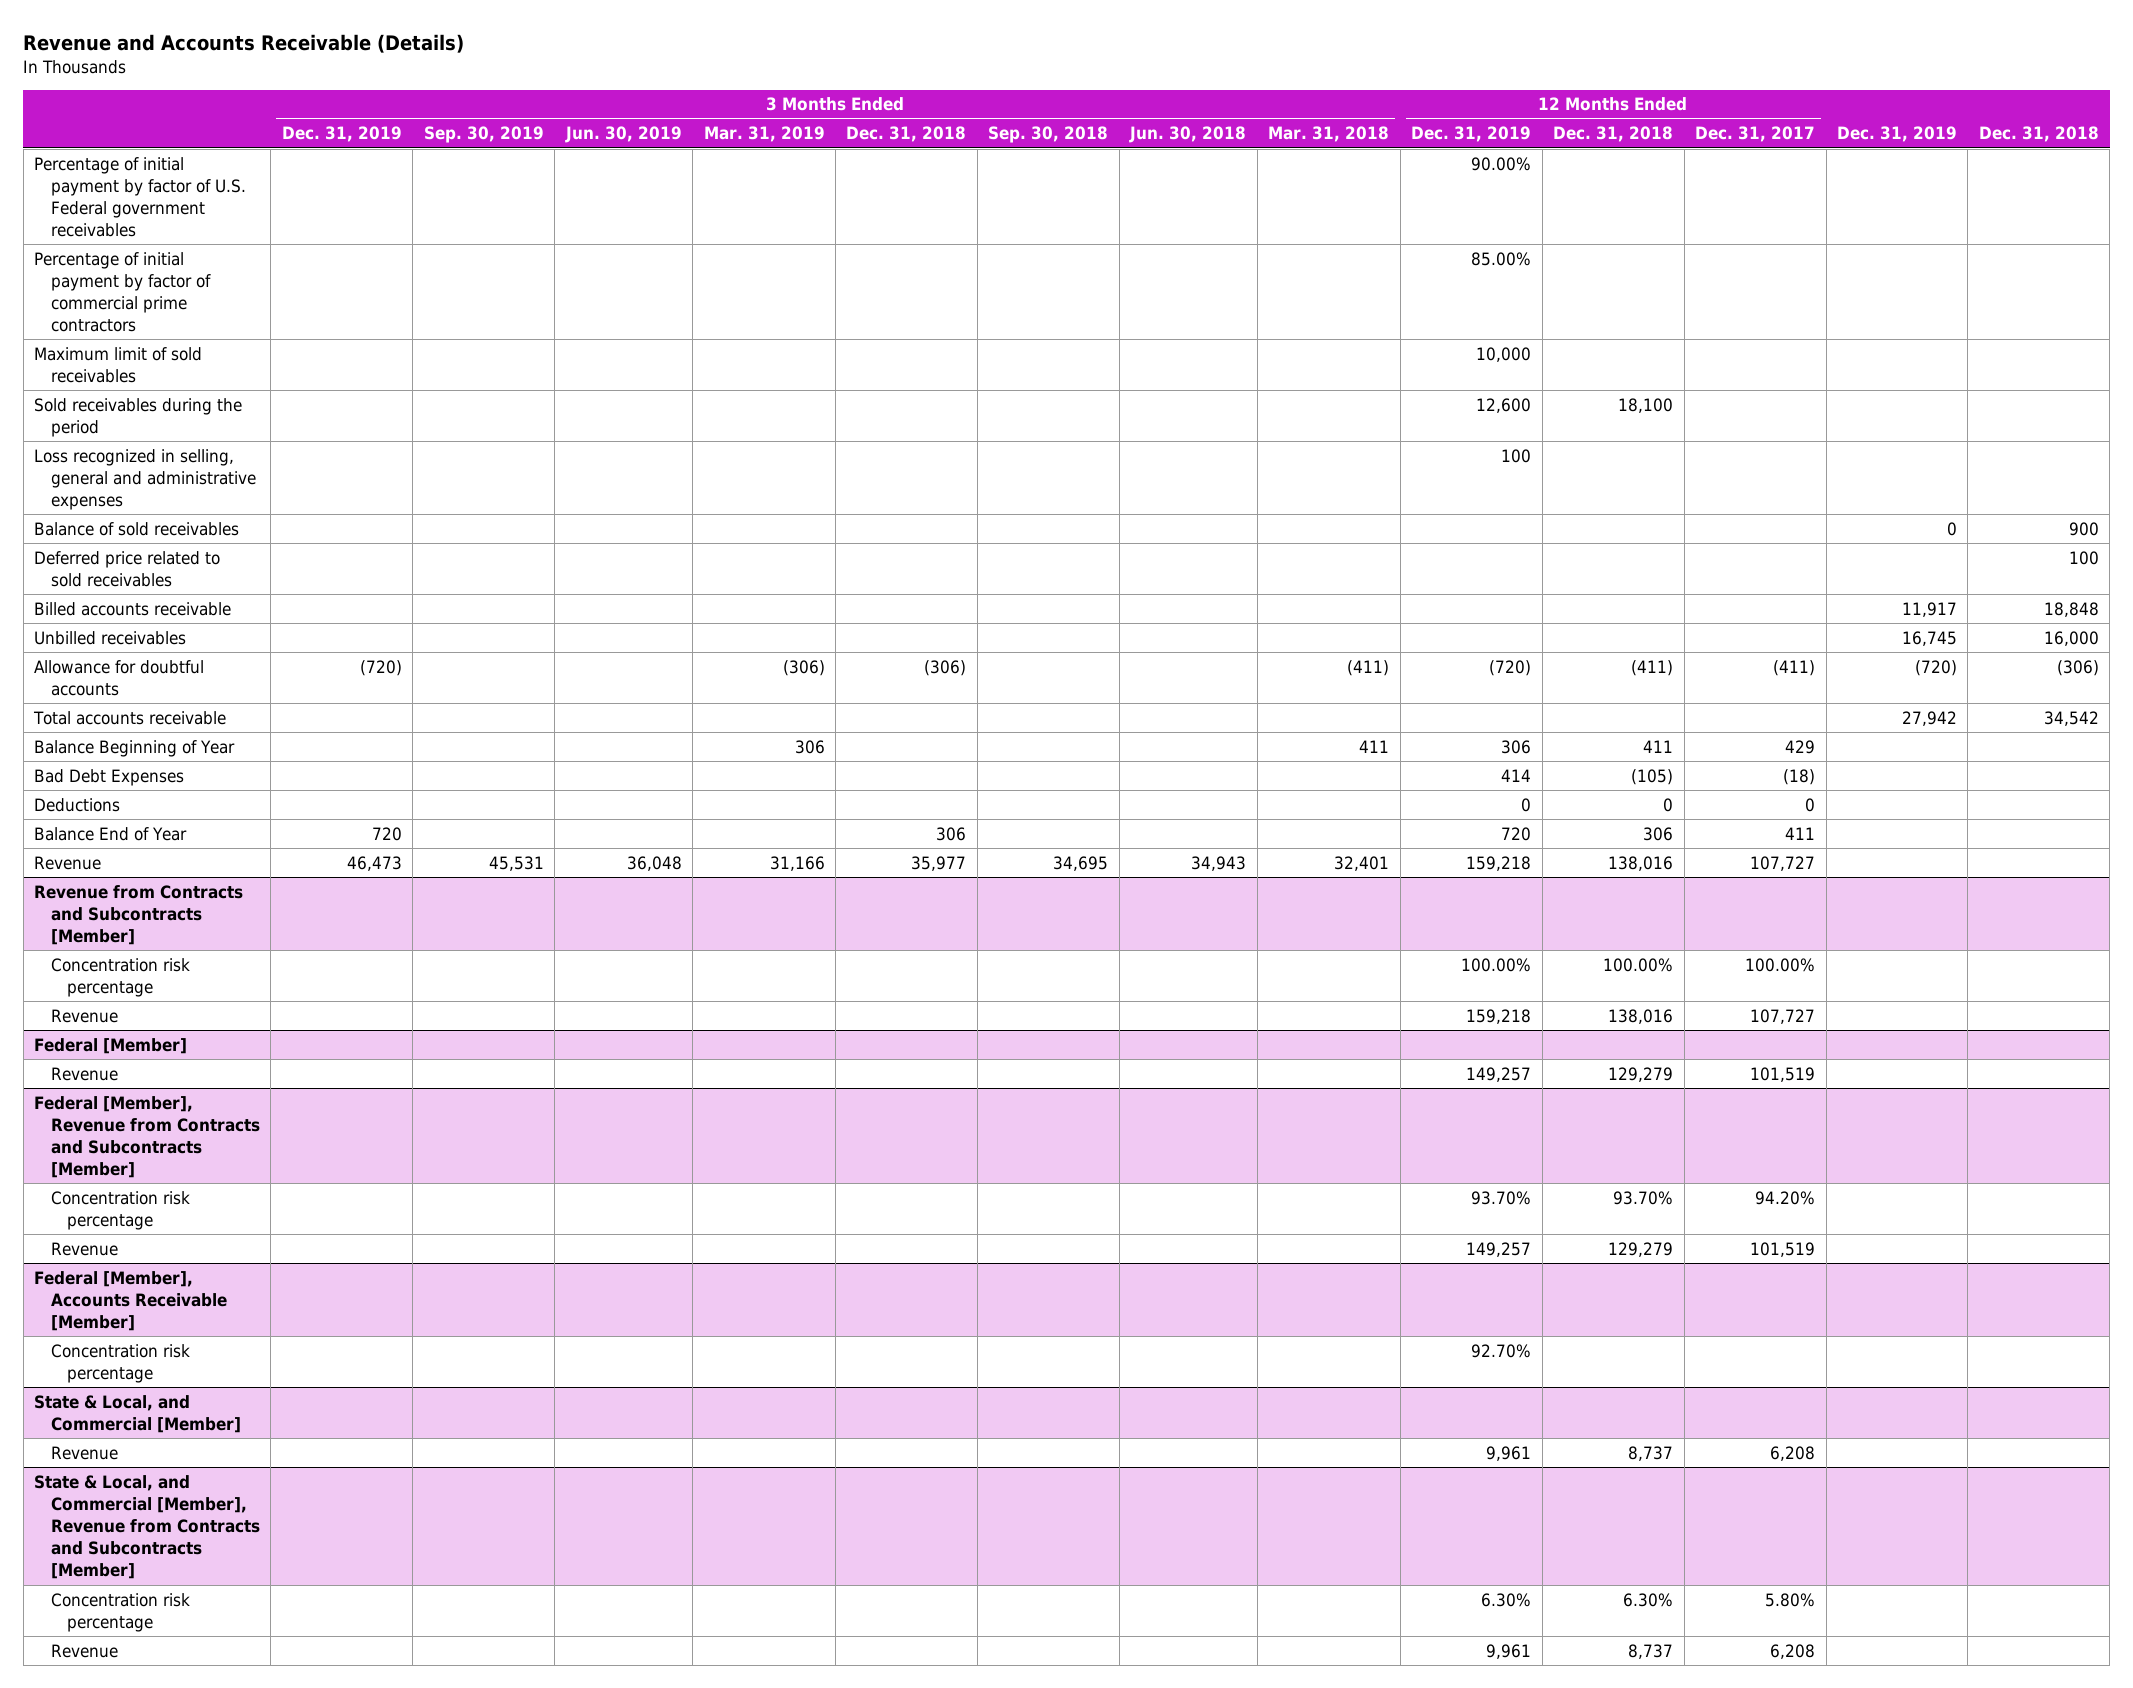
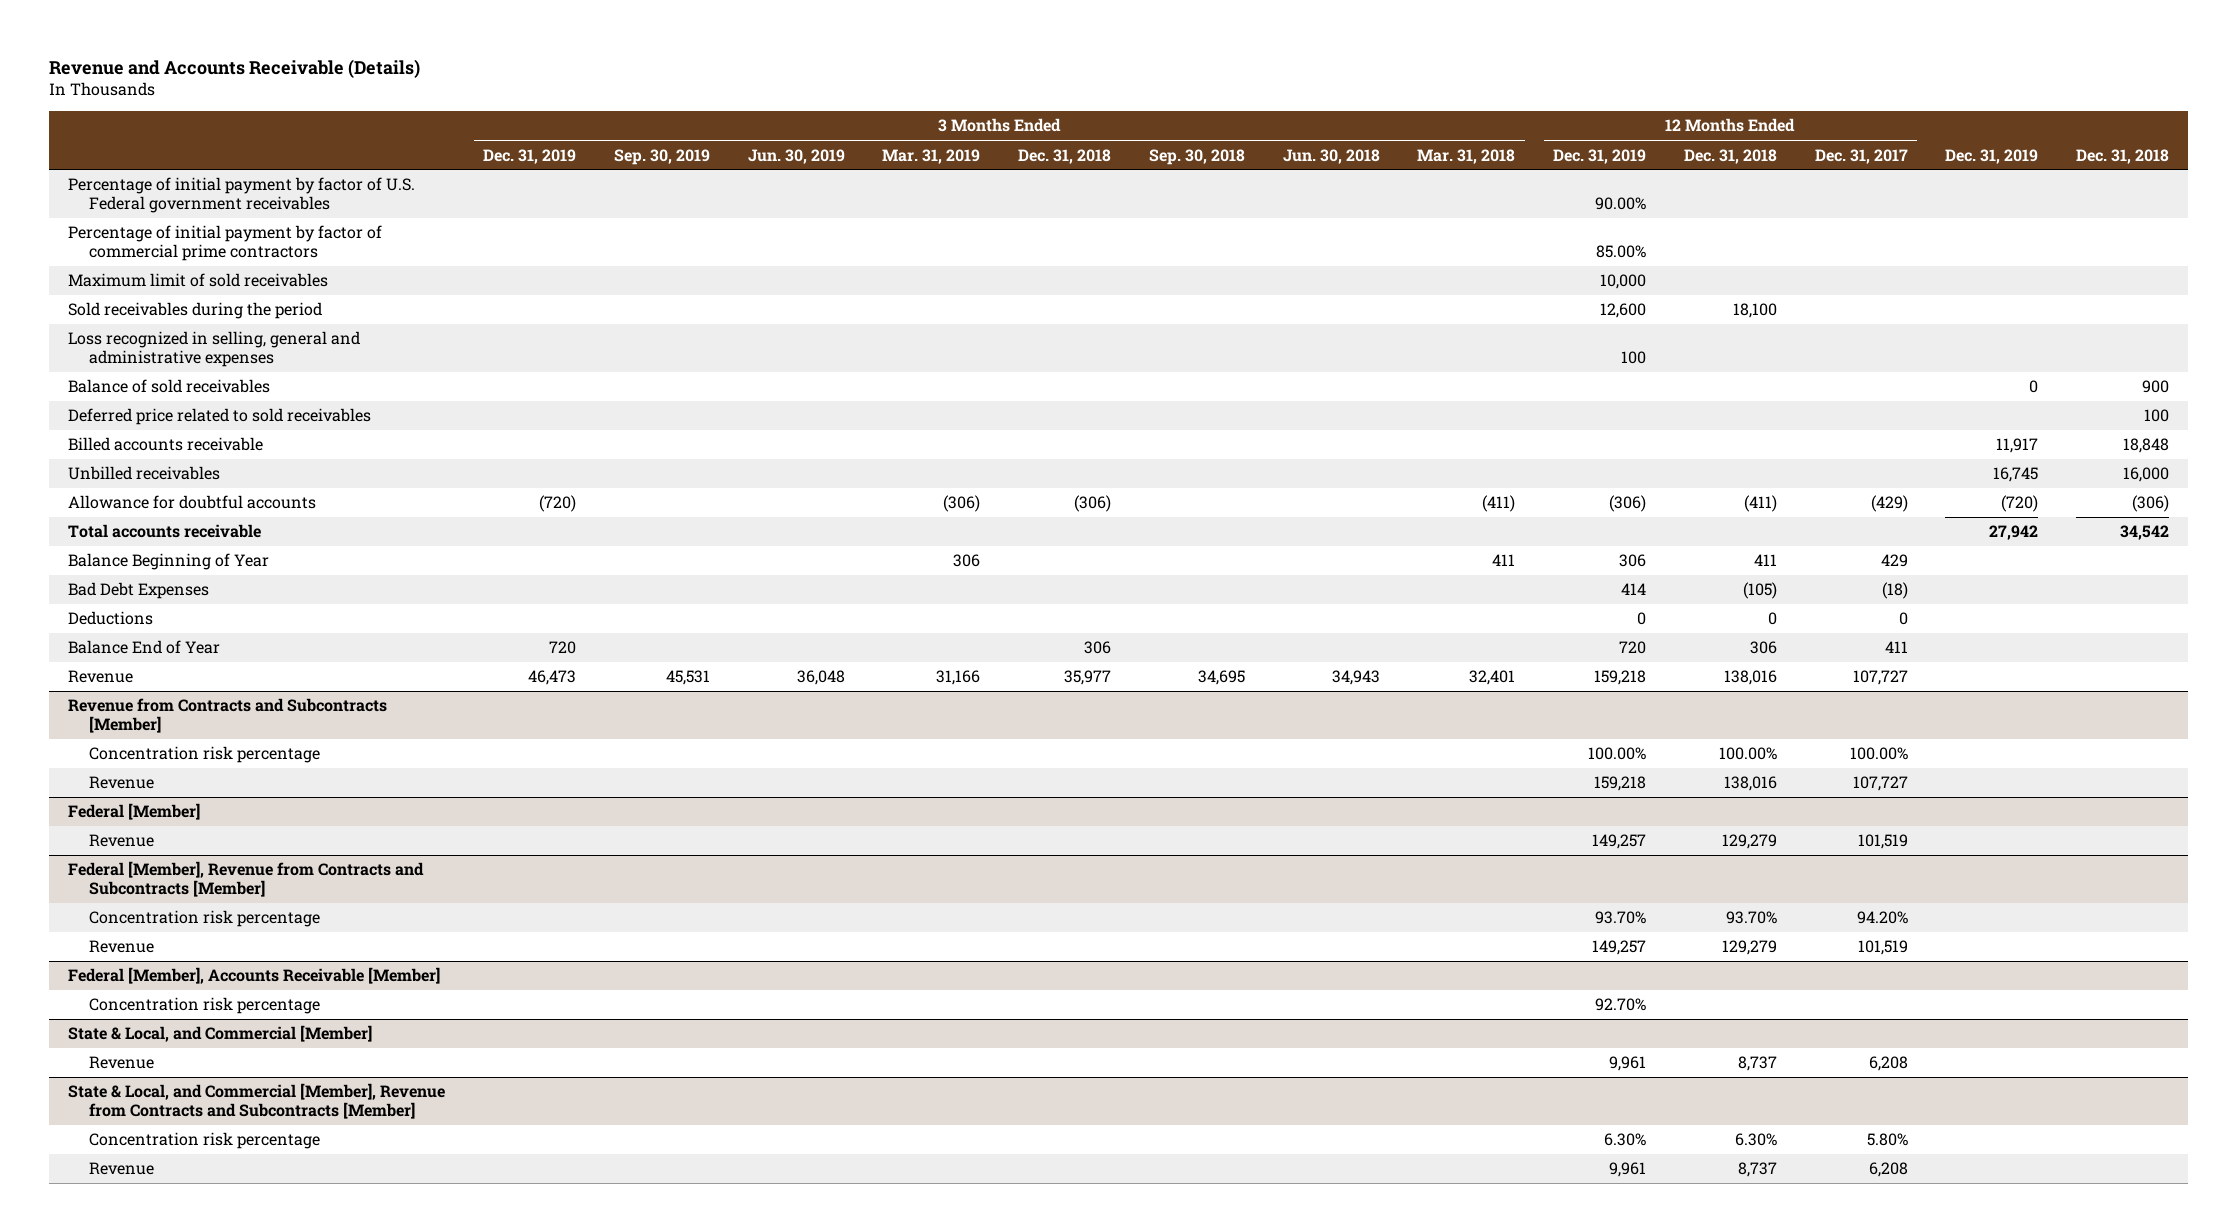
[1489,659,1532,676] (720) -> [1609,495,1647,513] (306)
[1773,659,1816,676] (411) -> [1870,495,1908,513] (429)

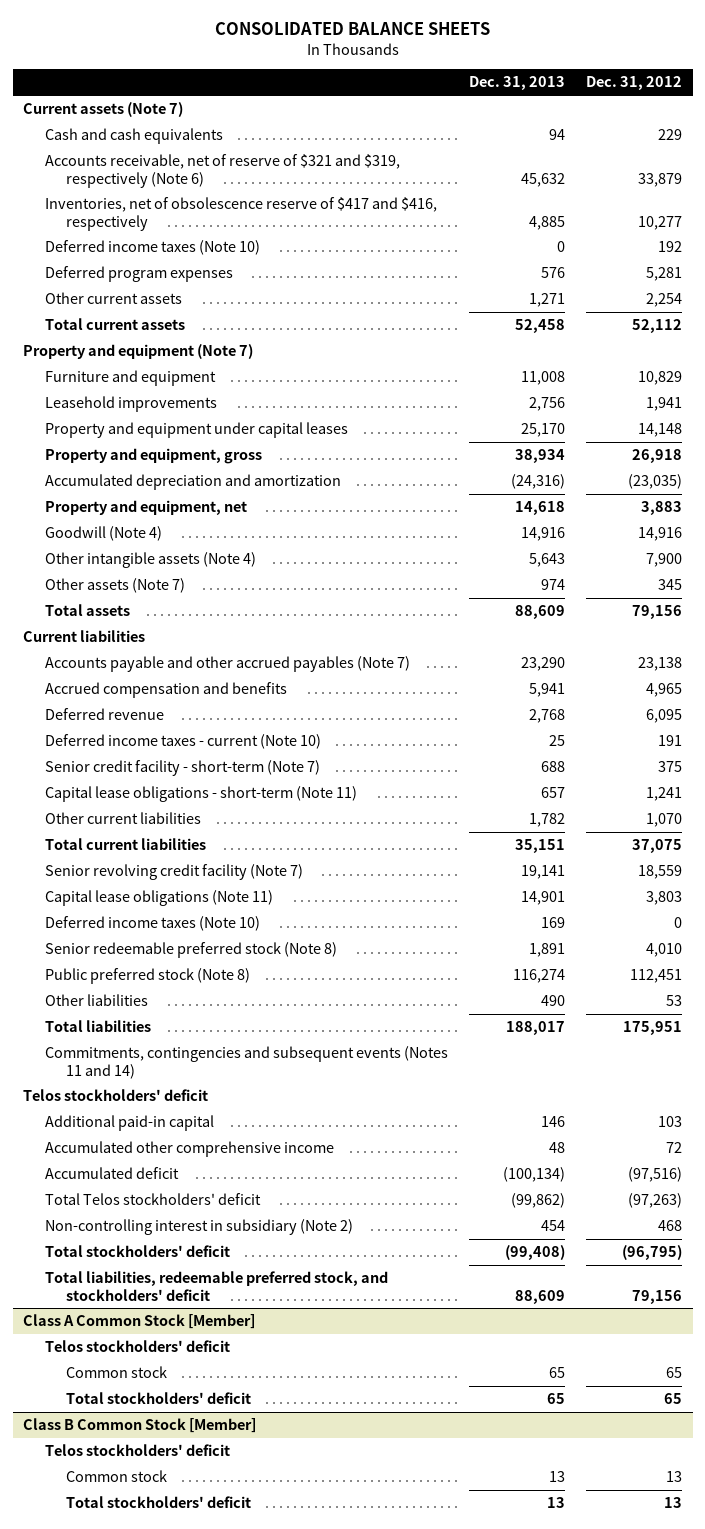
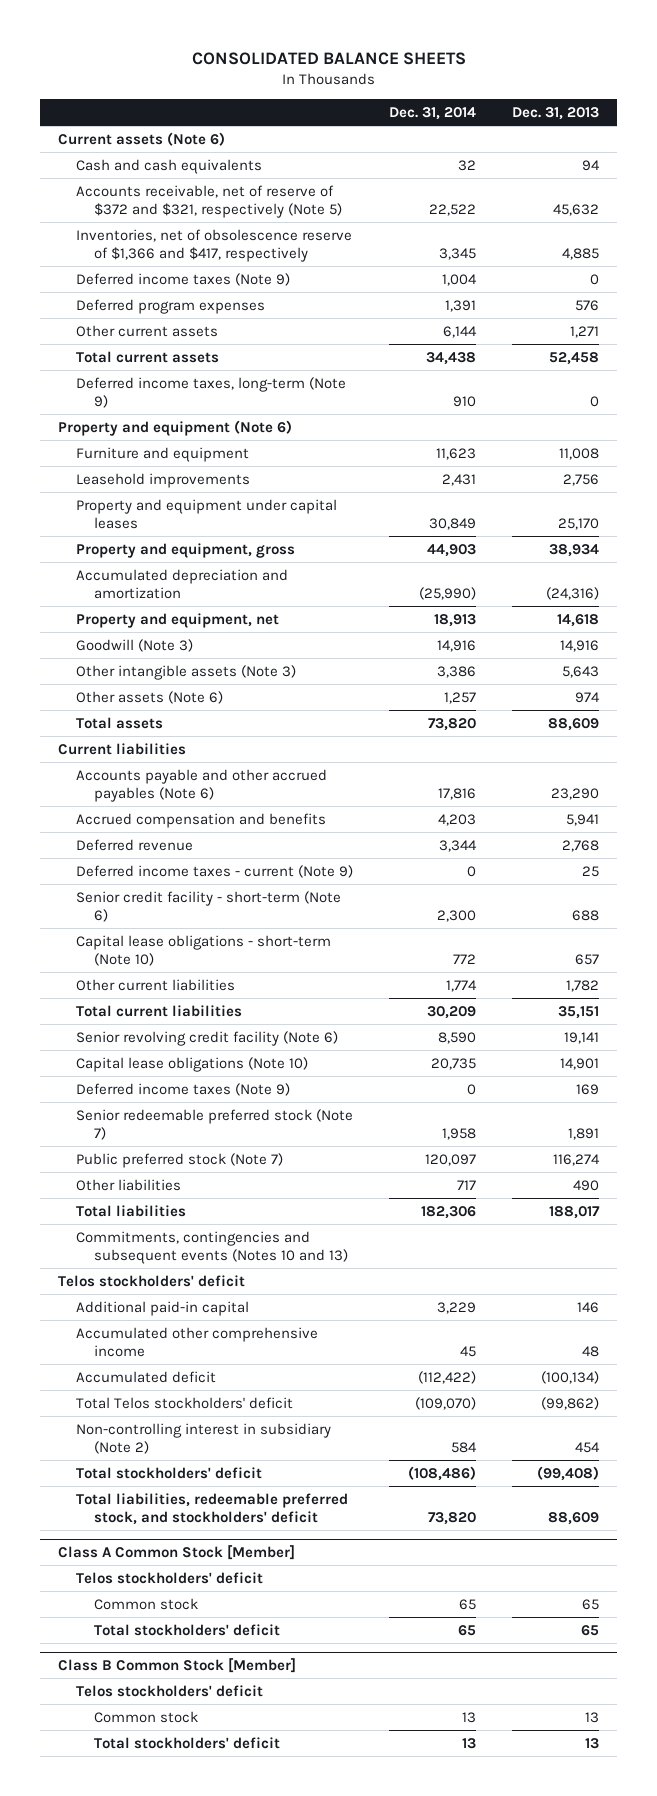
[585,76,682,91] Dec. 31, 2012 -> none
none -> [389,106,477,120] Dec. 31, 2014
[23,102,184,118] Current assets (Note 7) -> [58,131,226,146] Current assets (Note 6)
[44,154,400,188] Accounts receivable, net of reserve of $321 and $319, respectively (Note 6) -> [76,184,343,218] Accounts receivable, net of reserve of $372 and $321, respectively (Note 5)
[44,197,437,231] Inventories, net of obsolescence reserve of $417 and $416, respectively -> [76,228,353,262] Inventories, net of obsolescence reserve of $1,366 and $417, respectively
[44,240,260,256] Deferred income taxes (Note 10) -> [76,272,291,286] Deferred income taxes (Note 9)
none -> [76,376,347,408] Deferred income taxes, long-term (Note 9)
[23,344,254,360] Property and equipment (Note 7) -> [58,419,293,436] Property and equipment (Note 6)
[44,526,162,542] Goodwill (Note 4) -> [76,638,194,652] Goodwill (Note 3)
[44,552,256,569] Other intangible assets (Note 4) -> [76,664,297,680] Other intangible assets (Note 3)
[44,578,185,594] Other assets (Note 7) -> [76,690,224,704] Other assets (Note 6)
[44,656,410,673] Accounts payable and other accrued payables (Note 7) -> [76,768,328,802] Accounts payable and other accrued payables (Note 6)
[44,734,321,750] Deferred income taxes - current (Note 10) -> [76,864,354,878] Deferred income taxes - current (Note 9)
[44,760,320,777] Senior credit facility - short-term (Note 7) -> [76,890,342,922] Senior credit facility - short-term (Note 6)
[44,786,357,803] Capital lease obligations - short-term (Note 11) -> [76,934,332,966] Capital lease obligations - short-term (Note 10)
[44,864,303,881] Senior revolving credit facility (Note 7) -> [76,1030,339,1046] Senior revolving credit facility (Note 6)
[44,890,273,907] Capital lease obligations (Note 11) -> [76,1056,309,1072] Capital lease obligations (Note 10)
[44,916,260,932] Deferred income taxes (Note 10) -> [76,1082,291,1096] Deferred income taxes (Note 9)
[44,942,337,959] Senior redeemable preferred stock (Note 8) -> [76,1108,354,1140] Senior redeemable preferred stock (Note 7)
[44,968,250,985] Public preferred stock (Note 8) -> [76,1152,284,1168] Public preferred stock (Note 7)
[44,1046,448,1079] Commitments, contingencies and subsequent events (Notes 11 and 14) -> [76,1230,349,1264] Commitments, contingencies and subsequent events (Notes 10 and 13)

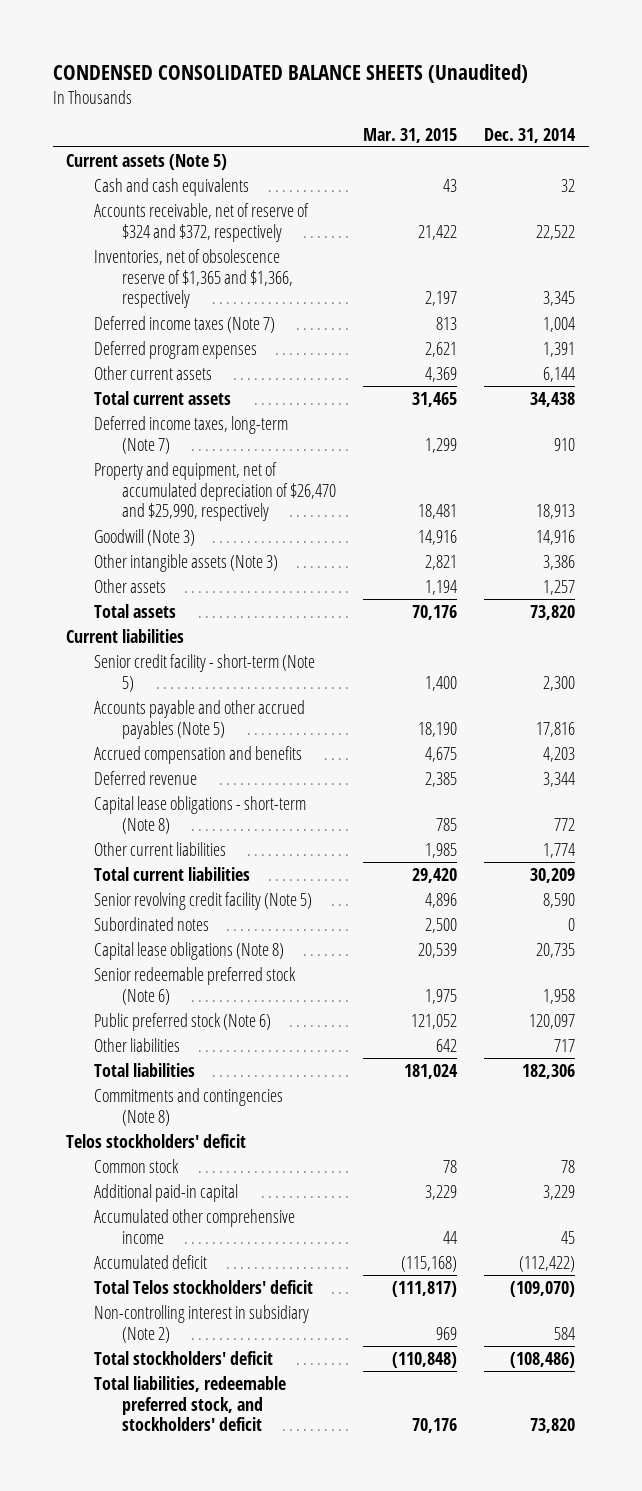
[191,51,466,65] CONSOLIDATED BALANCE SHEETS -> [52,64,528,84] CONDENSED CONSOLIDATED BALANCE SHEETS (Unaudited)
[511,106,599,120] Dec. 31, 2013 -> none
none -> [362,127,457,143] Mar. 31, 2015
[58,131,226,146] Current assets (Note 6) -> [66,153,228,170] Current assets (Note 5)
[76,184,343,218] Accounts receivable, net of reserve of $372 and $321, respectively (Note 5) -> [94,202,310,242] Accounts receivable, net of reserve of $324 and $372, respectively
[76,228,353,262] Inventories, net of obsolescence reserve of $1,366 and $417, respectively -> [94,248,293,309] Inventories, net of obsolescence reserve of $1,365 and $1,366, respectively
[76,272,291,286] Deferred income taxes (Note 9) -> [94,315,276,333] Deferred income taxes (Note 7)
[58,419,293,436] Property and equipment (Note 6) -> none
[76,446,250,462] Furniture and equipment -> none
[76,472,251,488] Leasehold improvements -> none
[76,498,338,529] Property and equipment under capital leases -> none
[76,542,296,558] Property and equipment, gross -> none
[76,568,289,599] Accumulated depreciation and amortization -> none
[76,376,347,408] Deferred income taxes, long-term (Note 9) -> [94,415,289,454] Deferred income taxes, long-term (Note 7)
[76,612,280,628] Property and equipment, net -> [94,461,336,522] Property and equipment, net of accumulated depreciation of $26,470 and $25,990, respectively
[76,690,224,704] Other assets (Note 6) -> [94,578,167,593] Other assets
none -> [94,653,316,692] Senior credit facility - short-term (Note 5)
[76,768,328,802] Accounts payable and other accrued payables (Note 6) -> [94,699,306,739] Accounts payable and other accrued payables (Note 5)
[76,864,354,878] Deferred income taxes - current (Note 9) -> none
[76,890,342,922] Senior credit facility - short-term (Note 6) -> none
[76,934,332,966] Capital lease obligations - short-term (Note 10) -> [94,795,307,834] Capital lease obligations - short-term (Note 8)
[76,1082,291,1096] Deferred income taxes (Note 9) -> none
[76,1030,339,1046] Senior revolving credit facility (Note 6) -> [94,891,313,910] Senior revolving credit facility (Note 5)
none -> [94,916,210,931] Subordinated notes
[76,1056,309,1072] Capital lease obligations (Note 10) -> [94,941,285,960] Capital lease obligations (Note 8)
[76,1108,354,1140] Senior redeemable preferred stock (Note 7) -> [94,966,297,1005] Senior redeemable preferred stock (Note 6)
[76,1152,284,1168] Public preferred stock (Note 7) -> [94,1012,272,1031] Public preferred stock (Note 6)
[76,1230,349,1264] Commitments, contingencies and subsequent events (Notes 10 and 13) -> [94,1087,284,1126] Commitments and contingencies (Note 8)
none -> [94,1158,180,1173] Common stock
[58,1544,296,1560] Class A Common Stock [Member] -> none
[76,1571,264,1584] Telos stockholders' deficit -> none
[94,1597,199,1610] Common stock -> none
[94,1623,281,1636] Total stockholders' deficit -> none
[58,1657,297,1673] Class B Common Stock [Member] -> none
[76,1684,264,1697] Telos stockholders' deficit -> none
[94,1710,199,1723] Common stock -> none
[94,1736,281,1749] Total stockholders' deficit -> none

